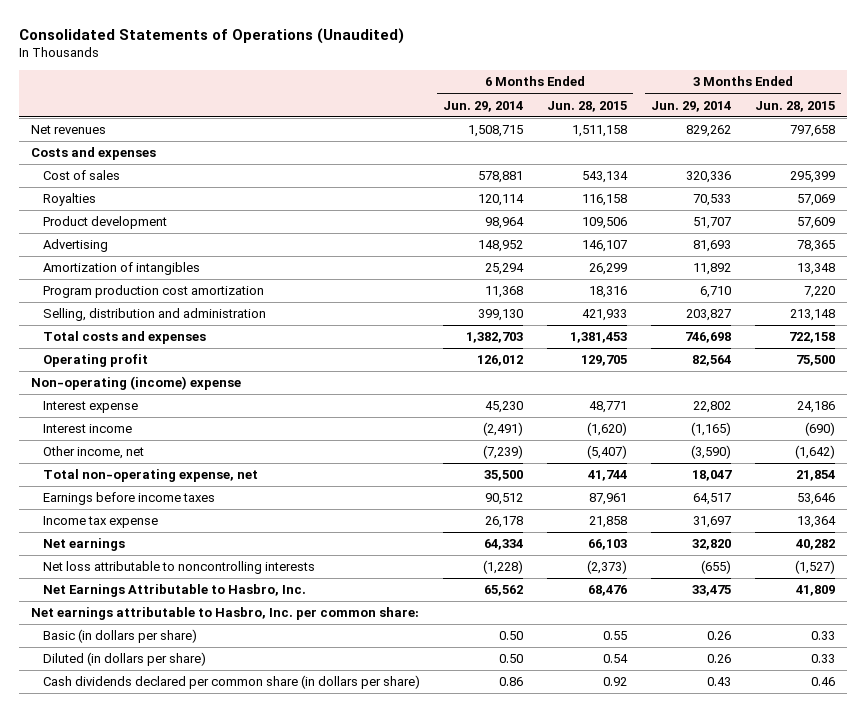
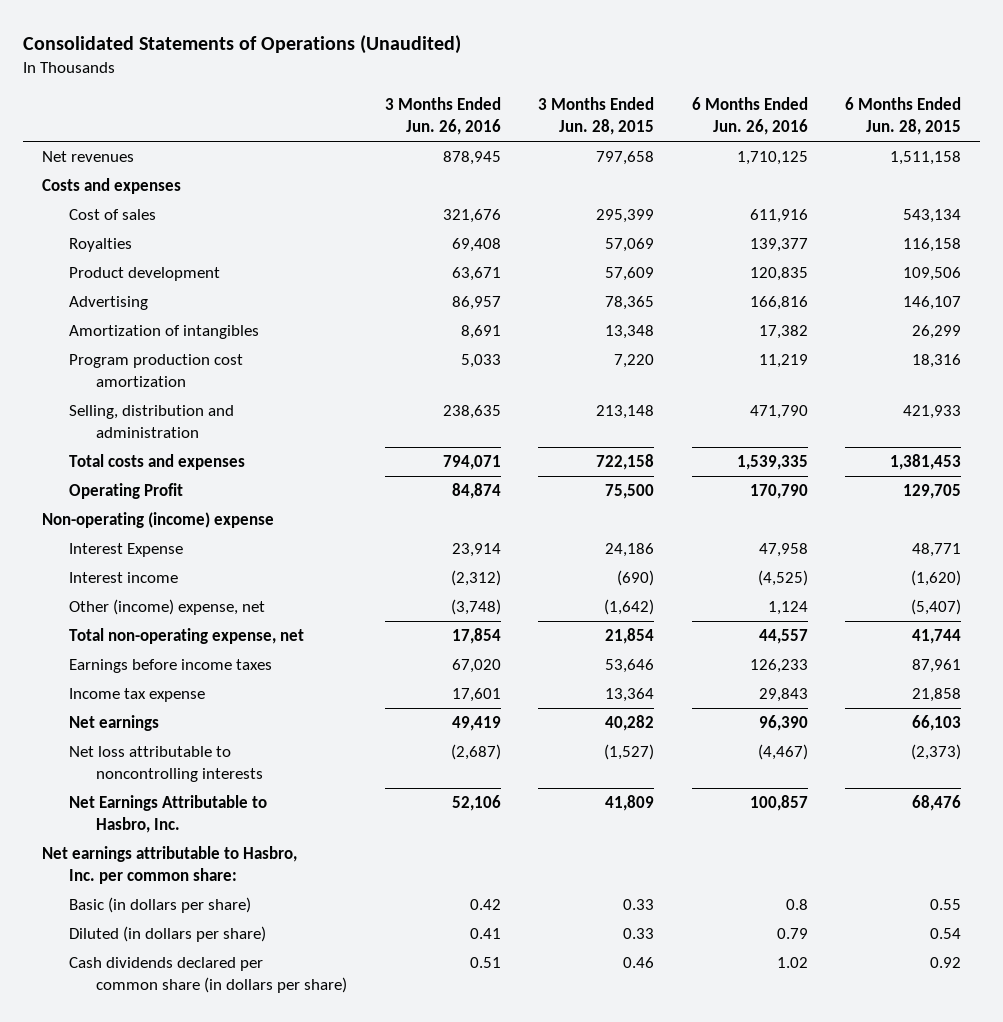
[443,100,524,112] Jun. 29, 2014 -> none
[650,100,731,112] Jun. 29, 2014 -> none
none -> [384,97,501,136] 3 Months Ended Jun. 26, 2016
none -> [691,97,808,136] 6 Months Ended Jun. 26, 2016
[42,354,148,368] Operating profit -> [68,483,183,500] Operating Profit
[42,401,138,414] Interest expense -> [68,543,183,558] Interest Expense
[42,446,144,460] Other income, net -> [68,599,265,616] Other (income) expense, net

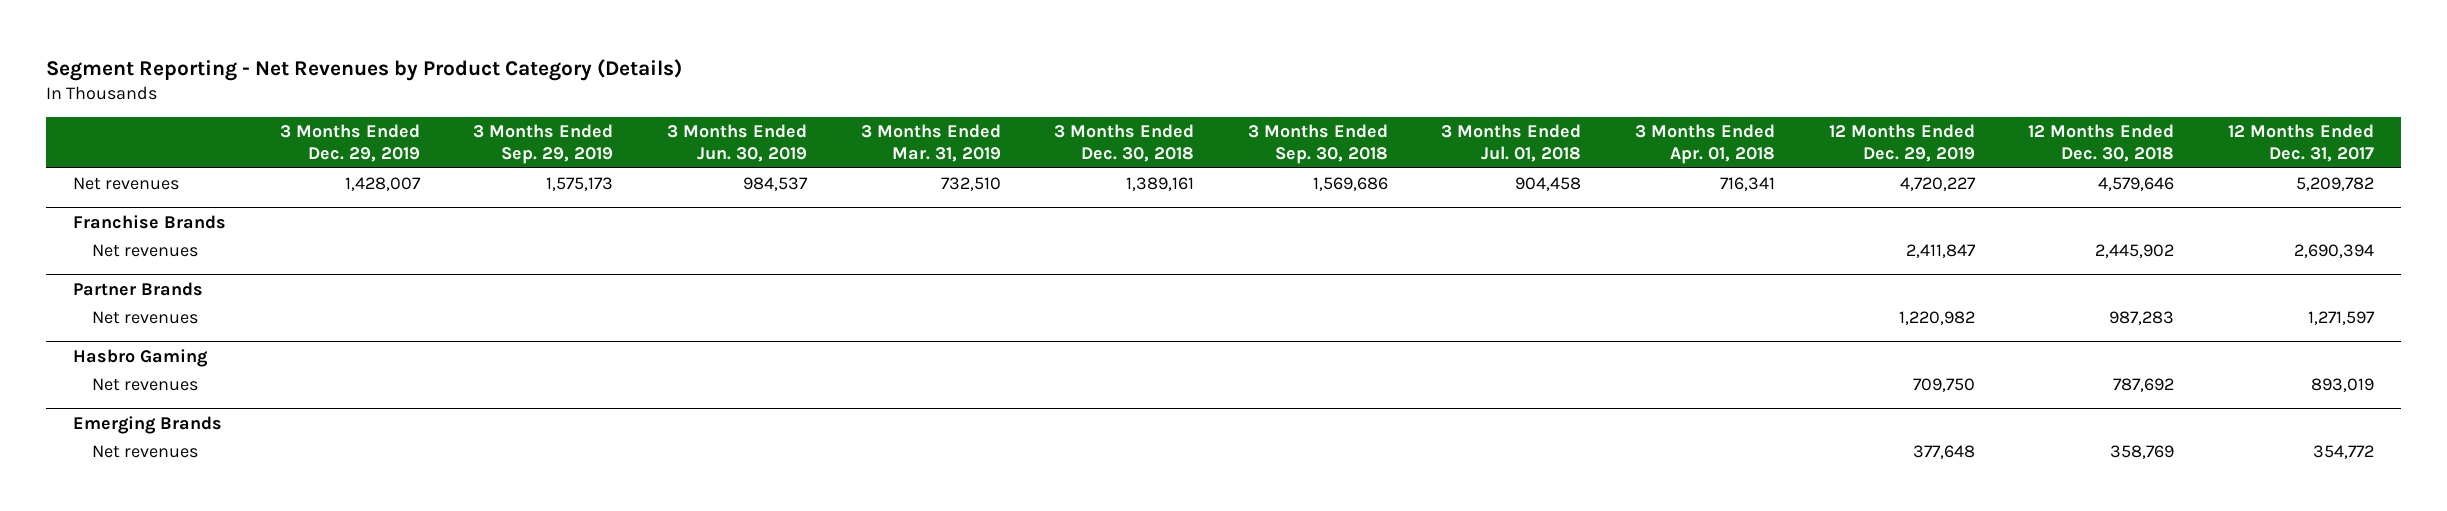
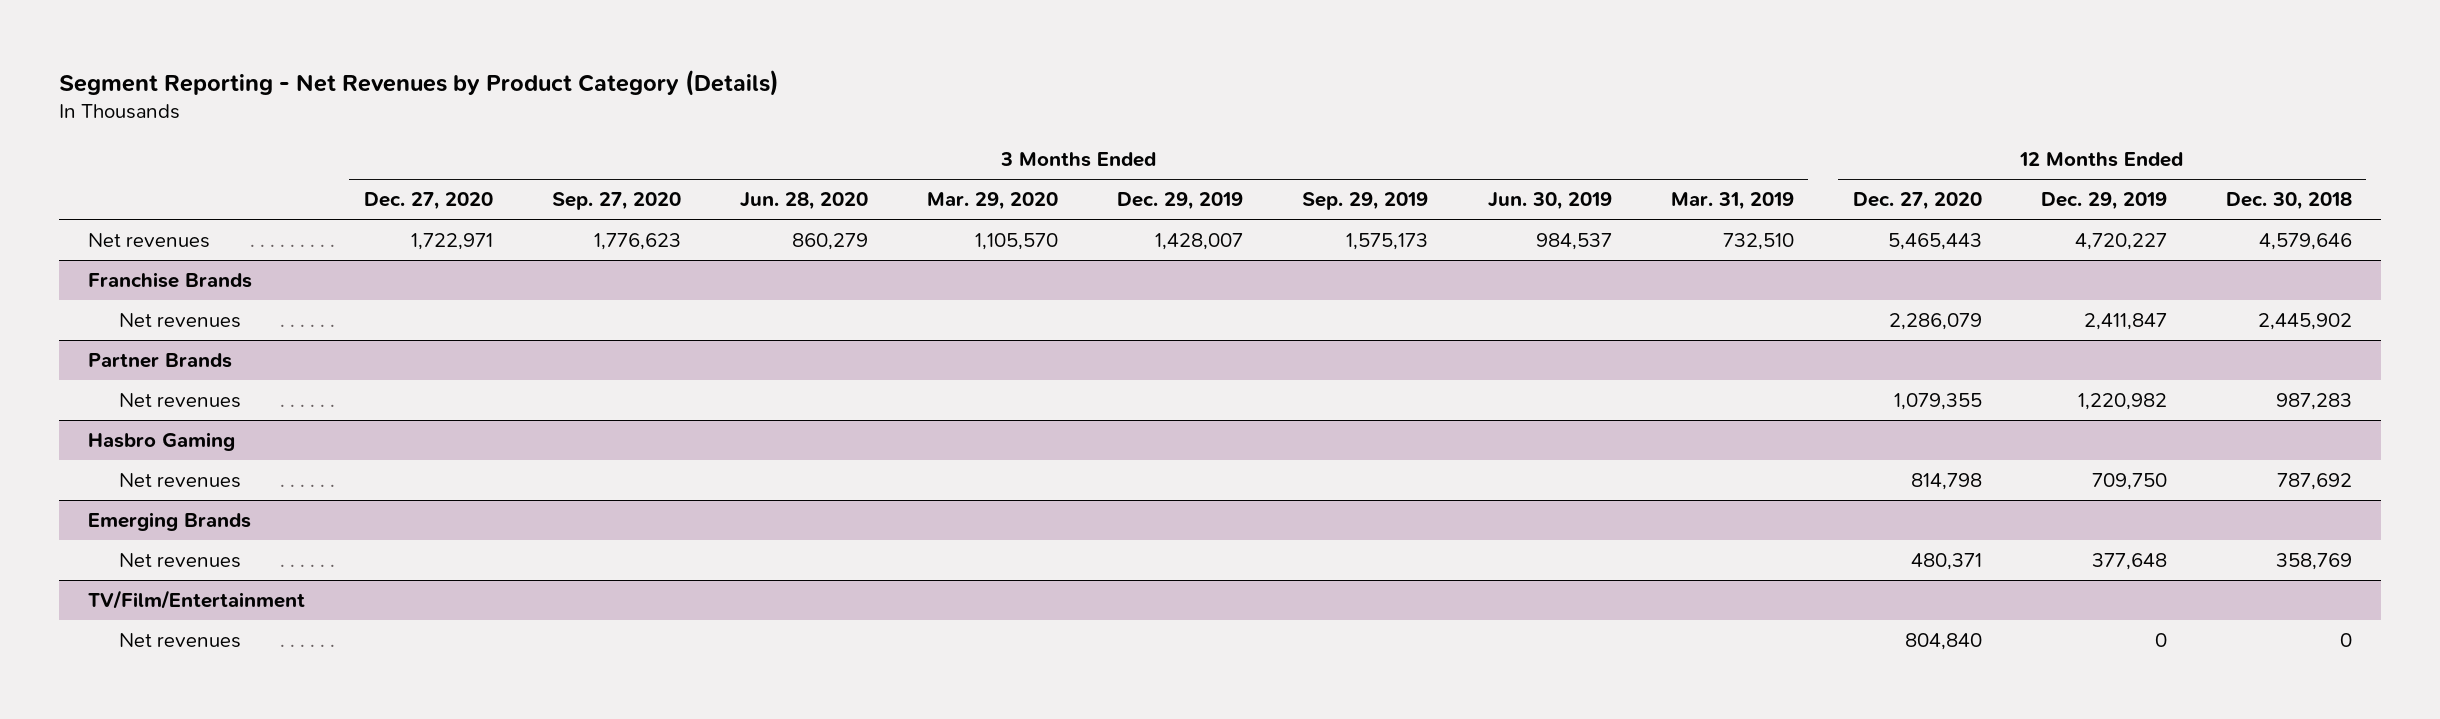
[1054,124,1195,163] 3 Months Ended Dec. 30, 2018 -> none
[1247,124,1388,165] 3 Months Ended Sep. 30, 2018 -> none
[1441,124,1582,163] 3 Months Ended Jul. 01, 2018 -> none
[1634,124,1775,165] 3 Months Ended Apr. 01, 2018 -> none
[2227,124,2374,163] 12 Months Ended Dec. 31, 2017 -> none
none -> [364,192,494,211] Dec. 27, 2020
none -> [552,192,682,211] Sep. 27, 2020
none -> [740,192,869,211] Jun. 28, 2020
none -> [927,192,1059,211] Mar. 29, 2020
none -> [1852,192,1982,211] Dec. 27, 2020
none -> [88,590,306,610] TV/Film/Entertainment
none -> [119,633,242,649] Net revenues

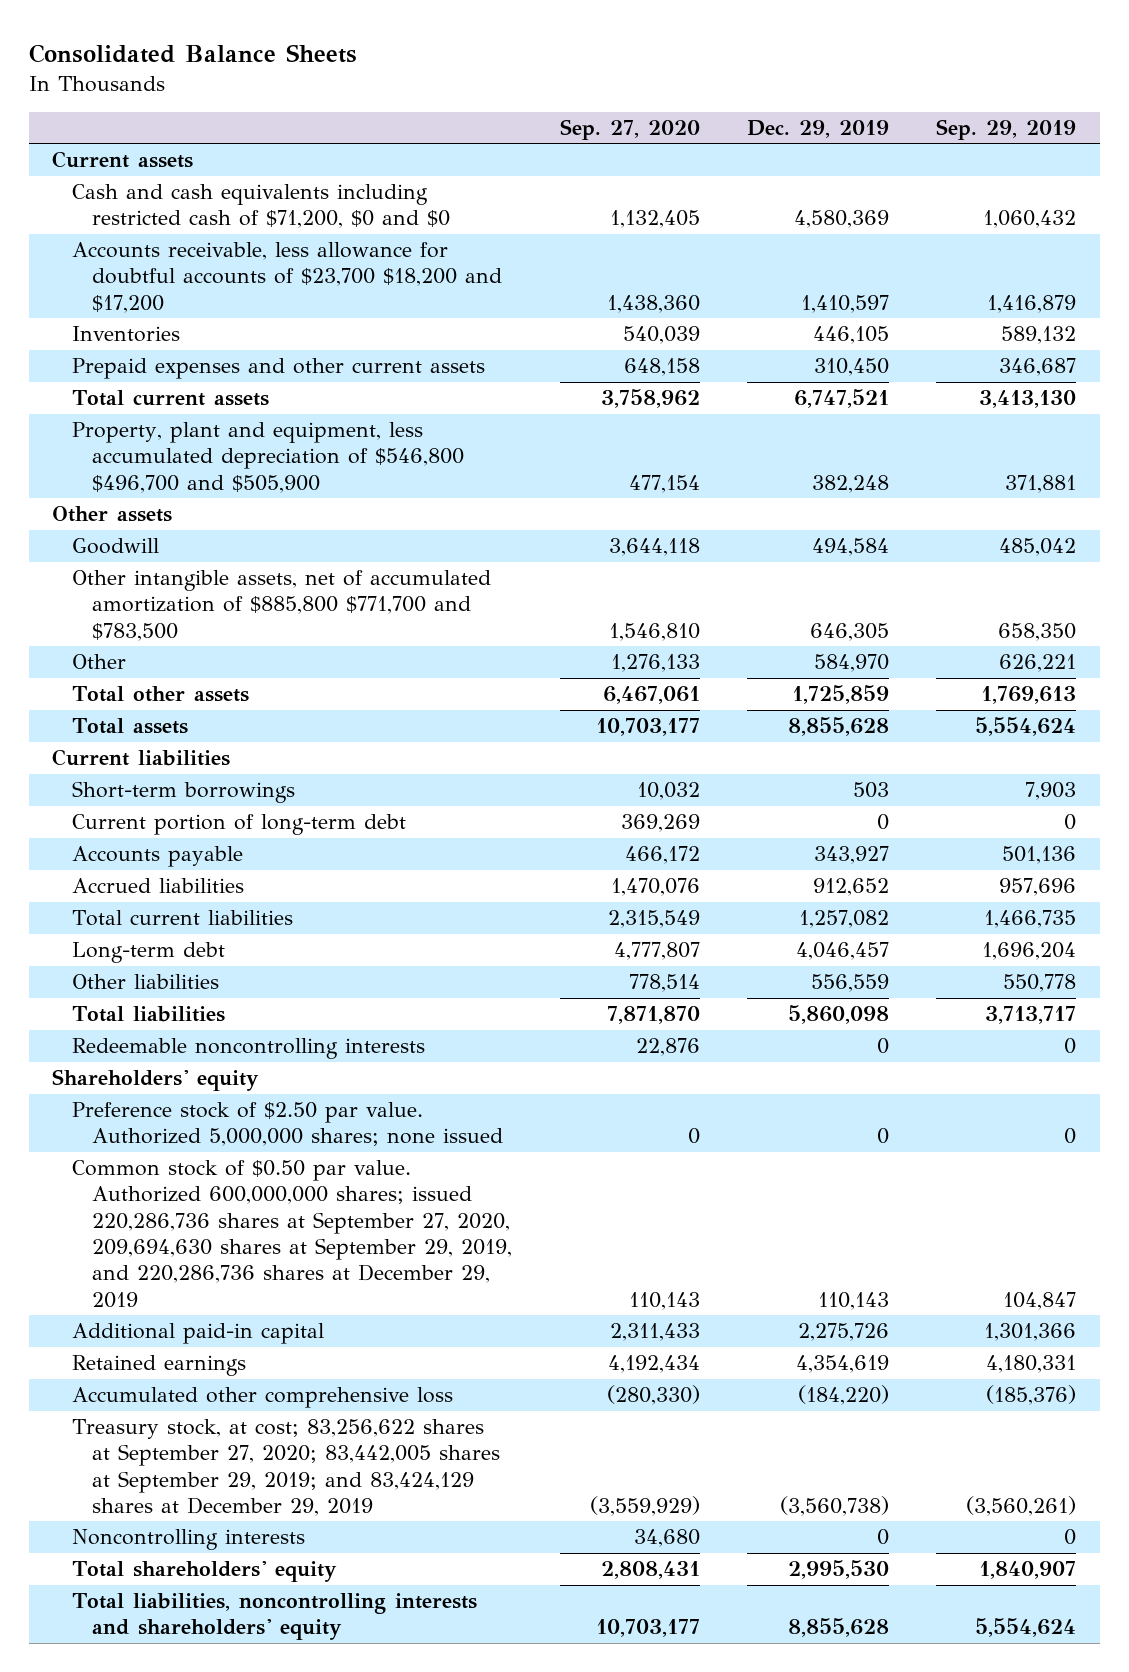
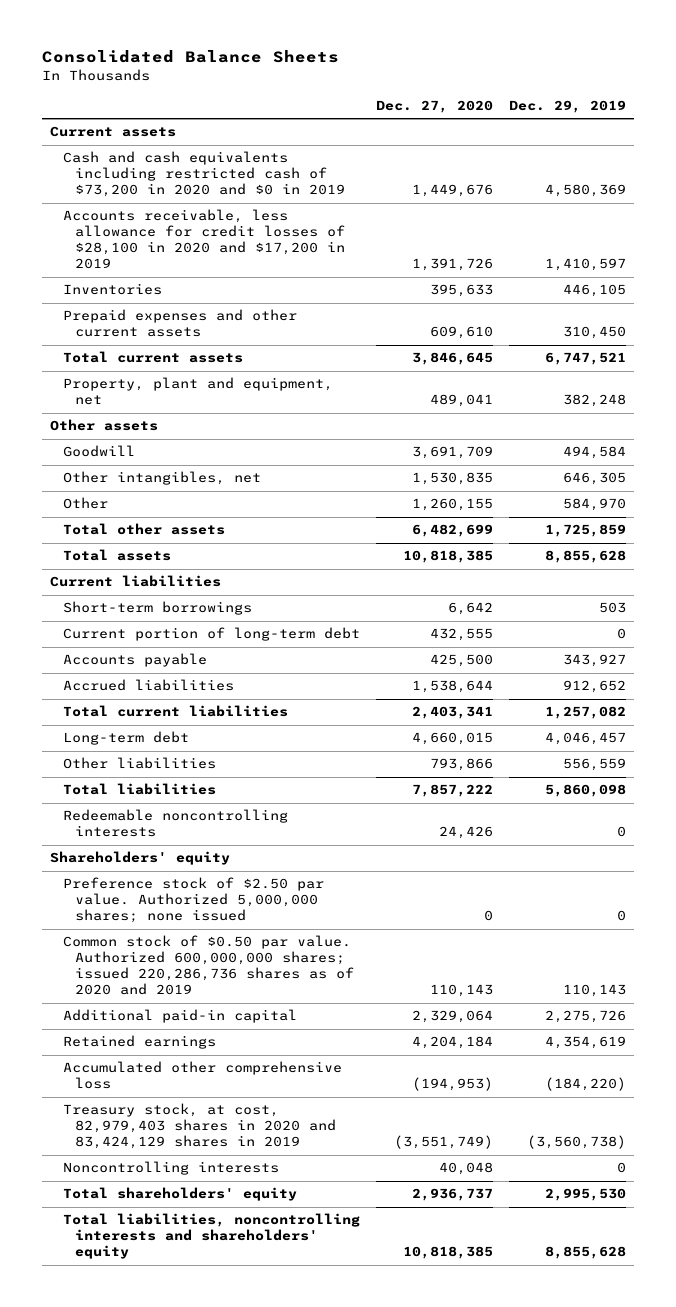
[559,118,700,140] Sep. 27, 2020 -> none
[936,118,1077,140] Sep. 29, 2019 -> none
none -> [375,100,493,114] Dec. 27, 2020
[72,184,451,229] Cash and cash equivalents including restricted cash of $71,200, $0 and $0 -> [62,151,346,198] Cash and cash equivalents including restricted cash of $73,200 in 2020 and $0 in 2019
[72,242,503,313] Accounts receivable, less allowance for doubtful accounts of $23,700 $18,200 and $17,200 -> [62,209,346,270] Accounts receivable, less allowance for credit losses of $28,100 in 2020 and $17,200 in 2019
[72,422,465,493] Property, plant and equipment, less accumulated depreciation of $546,800 $496,700 and $505,900 -> [62,377,333,406] Property, plant and equipment, net
[72,570,492,641] Other intangible assets, net of accumulated amortization of $885,800 $771,700 and $783,500 -> [62,471,261,486] Other intangibles, net
[72,1160,513,1308] Common stock of $0.50 par value. Authorized 600,000,000 shares; issued 220,286,736 shares at September 27, 2020, 209,694,630 shares at September 29, 2019, and 220,286,736 shares at December 29, 2019 -> [62,935,355,996] Common stock of $0.50 par value. Authorized 600,000,000 shares; issued 220,286,736 shares as of 2020 and 2019
[72,1419,501,1517] Treasury stock, at cost; 83,256,622 shares at September 27, 2020; 83,442,005 shares at September 29, 2019; and 83,424,129 shares at December 29, 2019 -> [62,1103,337,1150] Treasury stock, at cost, 82,979,403 shares in 2020 and 83,424,129 shares in 2019

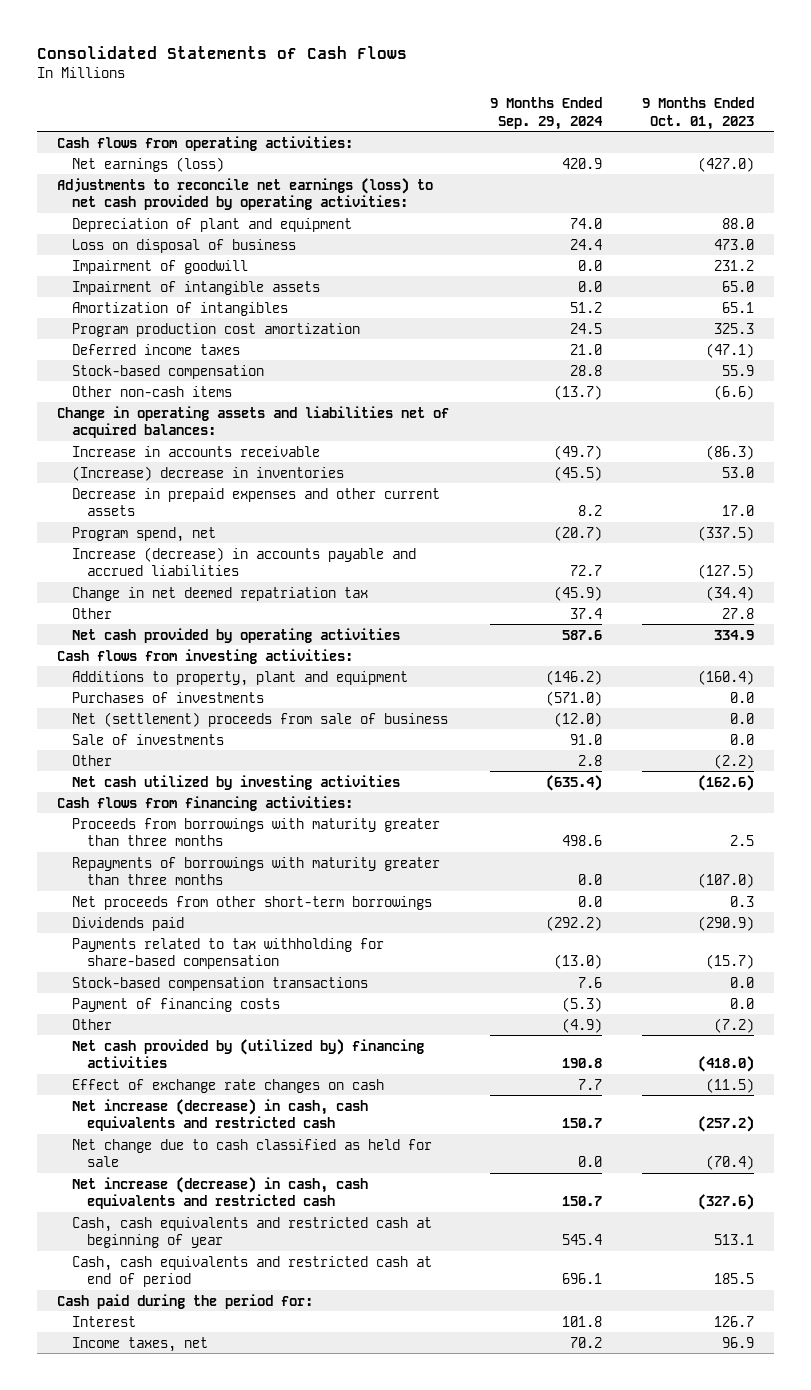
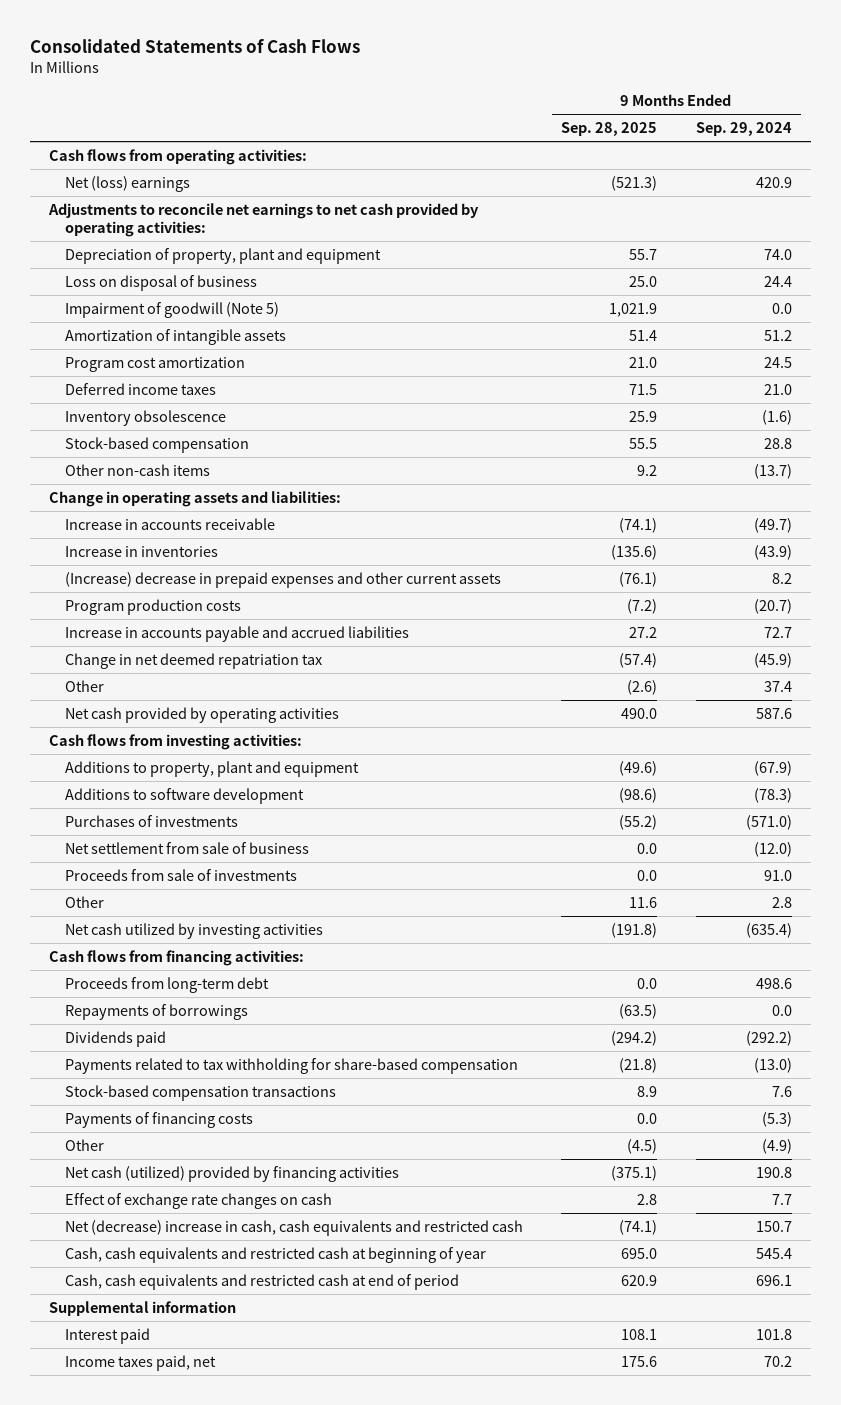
[641,96,754,130] 9 Months Ended Oct. 01, 2023 -> none
none -> [561,122,658,137] Sep. 28, 2025
[72,156,225,172] Net earnings (loss) -> [65,175,191,192] Net (loss) earnings
[57,177,434,211] Adjustments to reconcile net earnings (loss) to net cash provided by operating activities: -> [48,202,480,237] Adjustments to reconcile net earnings to net cash provided by operating activities:
[72,217,353,232] Depreciation of plant and equipment -> [65,247,382,264] Depreciation of property, plant and equipment
[72,280,321,295] Impairment of intangible assets -> none
[72,259,249,274] Impairment of goodwill -> [65,301,280,318] Impairment of goodwill (Note 5)
[72,301,289,316] Amortization of intangibles -> [65,328,287,345] Amortization of intangible assets
[72,322,361,337] Program production cost amortization -> [65,356,246,372] Program cost amortization
none -> [65,409,227,426] Inventory obsolescence
[57,405,450,439] Change in operating assets and liabilities net of acquired balances: -> [49,490,342,507] Change in operating assets and liabilities:
[72,465,345,481] (Increase) decrease in inventories -> [65,545,219,557] Increase in inventories
[553,465,602,481] (45.5) -> [753,544,792,560] (43.9)
[72,487,441,517] Decrease in prepaid expenses and other current assets -> [65,571,502,588] (Increase) decrease in prepaid expenses and other current assets
[72,526,217,542] Program spend, net -> [65,598,242,615] Program production costs
[72,546,417,577] Increase (decrease) in accounts payable and accrued liabilities -> [65,625,410,642] Increase in accounts payable and accrued liabilities
[545,669,602,685] (146.2) -> [753,760,792,776] (67.9)
none -> [65,787,305,804] Additions to software development
[72,711,449,727] Net (settlement) proceeds from sale of business -> [65,841,310,854] Net settlement from sale of business
[72,733,225,745] Sale of investments -> [65,868,298,881] Proceeds from sale of investments
[72,856,441,886] Repayments of borrowings with maturity greater than three months -> none
[72,895,433,910] Net proceeds from other short-term borrowings -> none
[72,817,441,847] Proceeds from borrowings with maturity greater than three months -> [65,976,270,993] Proceeds from long-term debt
none -> [65,1003,249,1020] Repayments of borrowings
[72,997,281,1012] Payment of financing costs -> [65,1111,254,1128] Payments of financing costs
[72,1038,425,1069] Net cash provided by (utilized by) financing activities -> [65,1165,400,1182] Net cash (utilized) provided by financing activities
[72,1138,433,1168] Net change due to cash classified as held for sale -> none
[72,1176,369,1210] Net increase (decrease) in cash, cash equivalents and restricted cash -> none
[72,1098,369,1132] Net increase (decrease) in cash, cash equivalents and restricted cash -> [65,1219,524,1236] Net (decrease) increase in cash, cash equivalents and restricted cash
[57,1293,314,1309] Cash paid during the period for: -> none
none -> [49,1300,237,1316] Supplemental information
[72,1315,137,1327] Interest -> [65,1327,151,1344] Interest paid
[72,1336,209,1352] Income taxes, net -> [65,1354,217,1371] Income taxes paid, net

